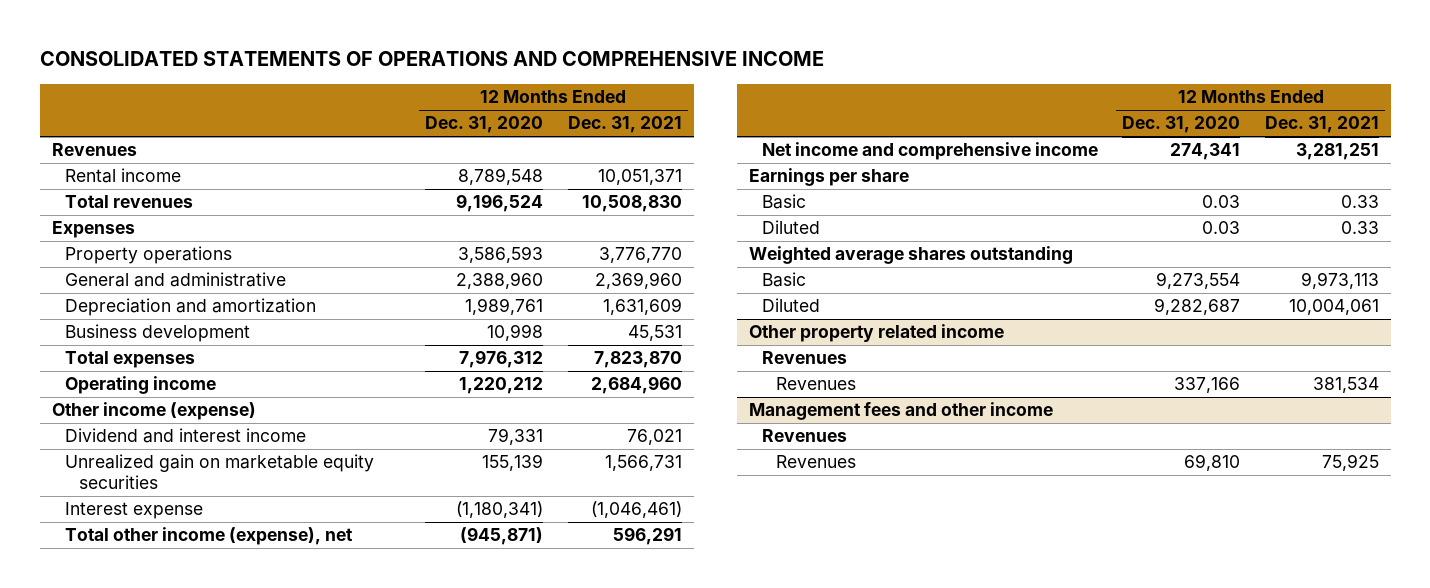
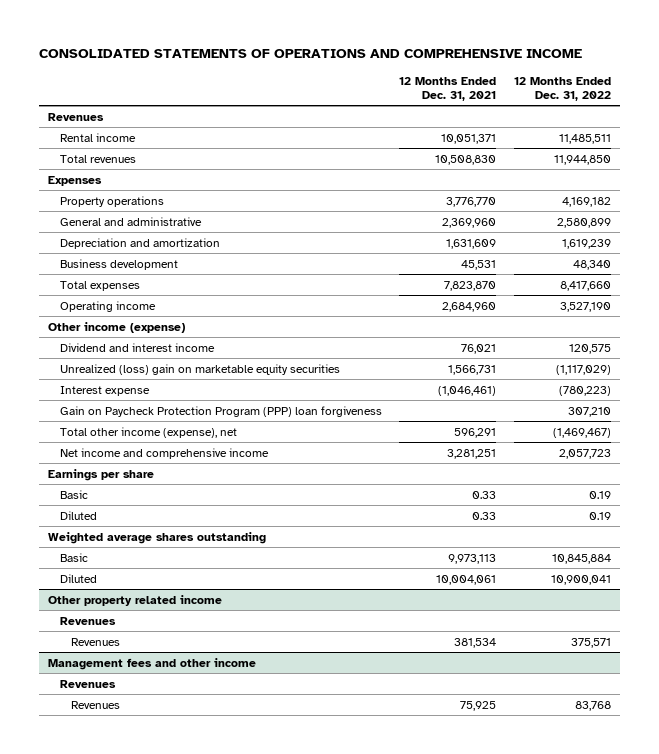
[425,116,544,134] Dec. 31, 2020 -> none
none -> [514,76,612,102] 12 Months Ended Dec. 31, 2022
[65,454,375,489] Unrealized gain on marketable equity securities -> [59,363,340,375] Unrealized (loss) gain on marketable equity securities
none -> [59,405,382,417] Gain on Paycheck Protection Program (PPP) loan forgiveness

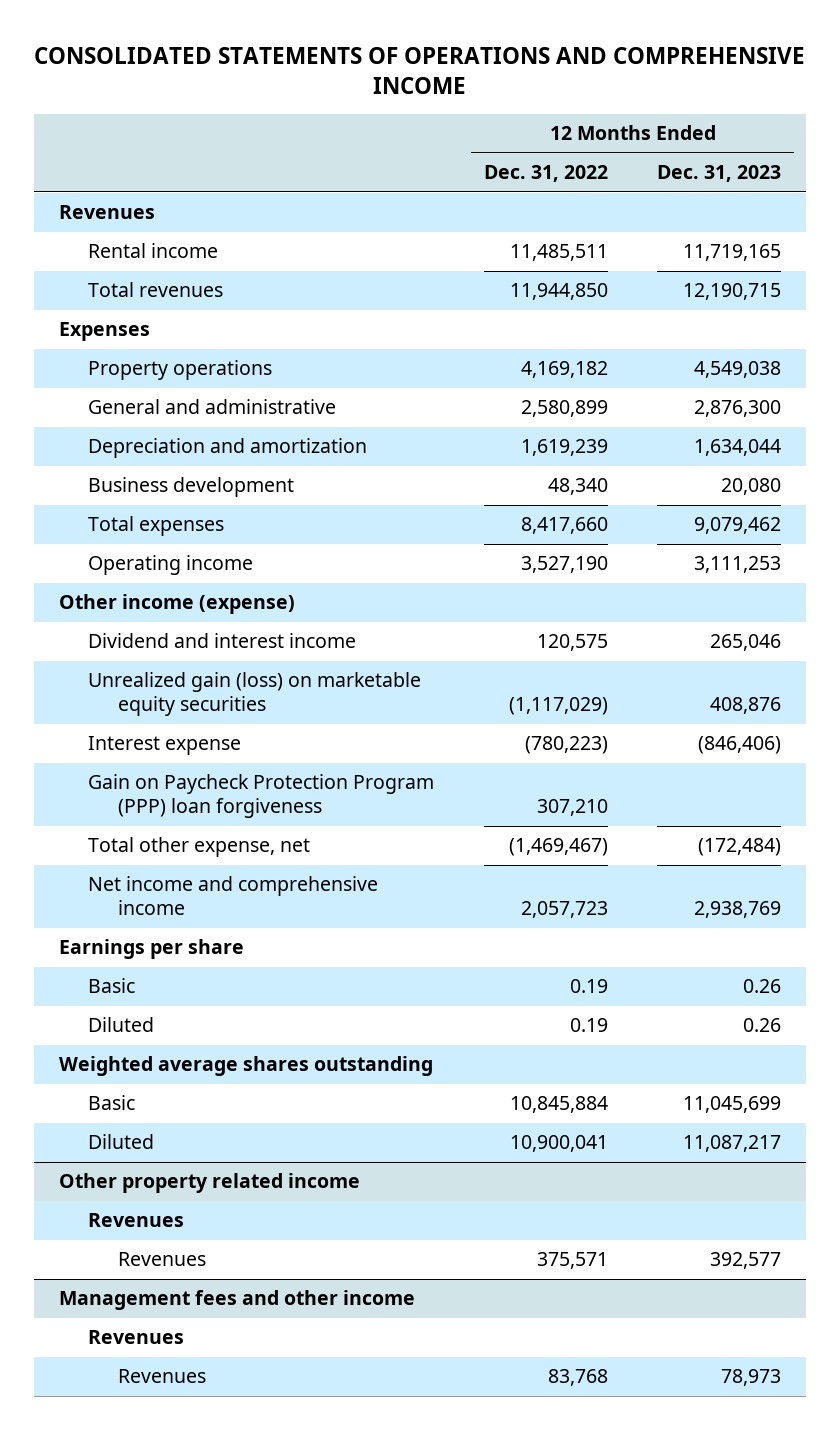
[399,76,497,102] 12 Months Ended Dec. 31, 2021 -> none
none -> [657,165,782,183] Dec. 31, 2023
[59,363,340,375] Unrealized (loss) gain on marketable equity securities -> [88,672,422,717] Unrealized gain (loss) on marketable equity securities
[59,426,237,438] Total other income (expense), net -> [88,837,311,858] Total other expense, net

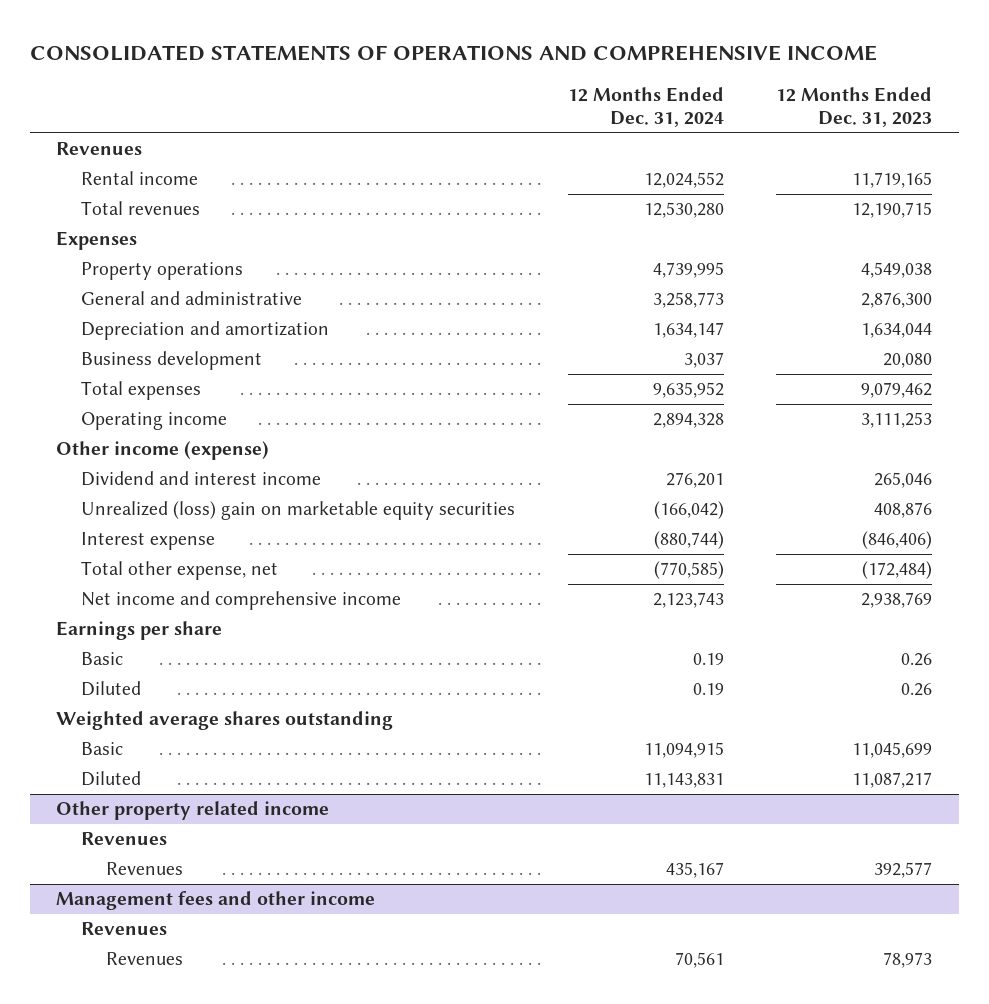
[483,165,608,183] Dec. 31, 2022 -> none
none -> [567,86,724,127] 12 Months Ended Dec. 31, 2024
[88,672,422,717] Unrealized gain (loss) on marketable equity securities -> [80,501,515,521] Unrealized (loss) gain on marketable equity securities
[88,774,435,819] Gain on Paycheck Protection Program (PPP) loan forgiveness -> none

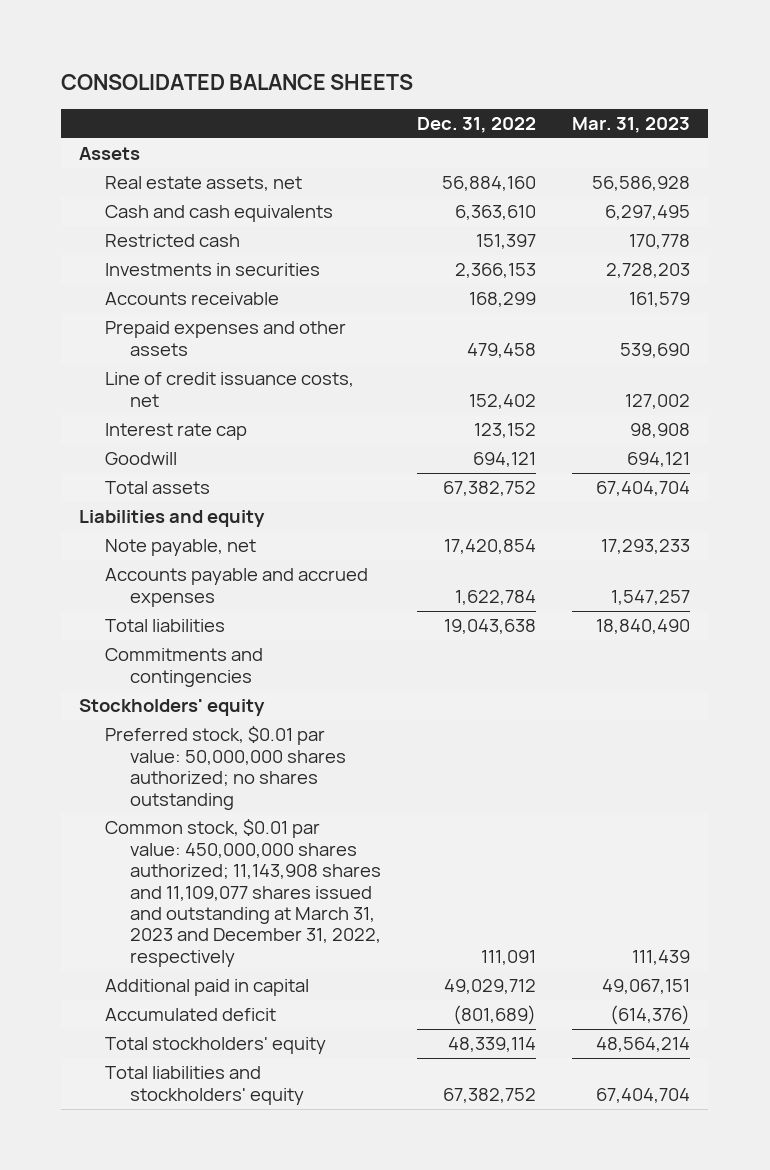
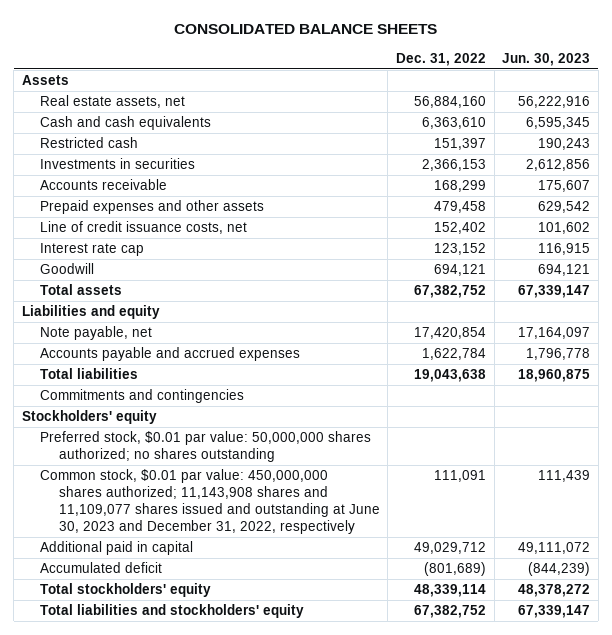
[572,117,691,134] Mar. 31, 2023 -> none
none -> [502,52,591,66] Jun. 30, 2023
[104,819,382,967] Common stock, $0.01 par value: 450,000,000 shares authorized; 11,143,908 shares and 11,109,077 shares issued and outstanding at March 31, 2023 and December 31, 2022, respectively -> [40,469,380,535] Common stock, $0.01 par value: 450,000,000 shares authorized; 11,143,908 shares and 11,109,077 shares issued and outstanding at June 30, 2023 and December 31, 2022, respectively

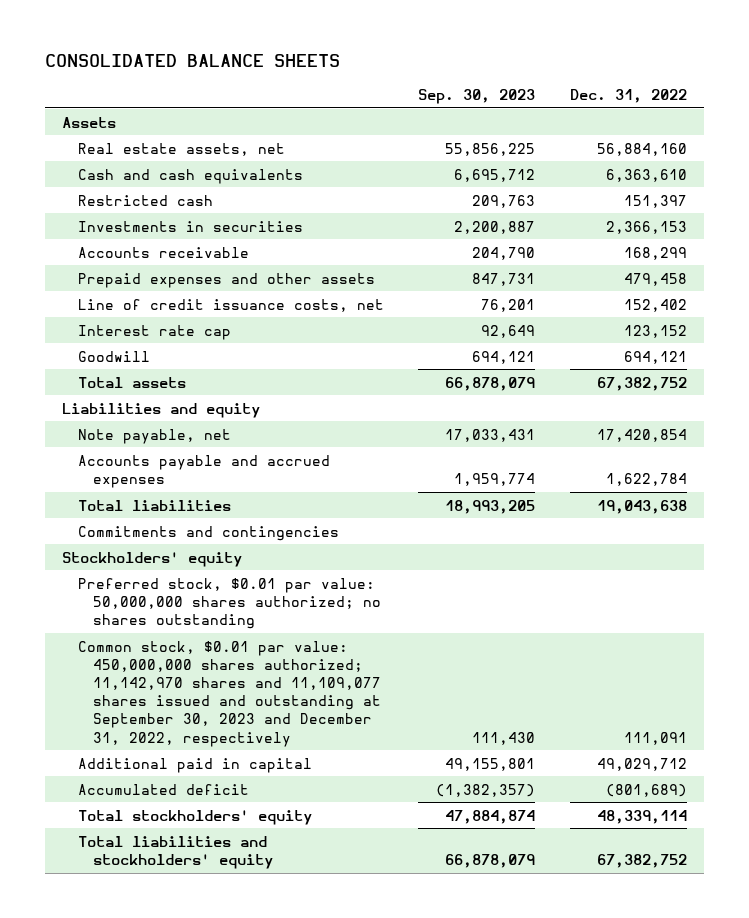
[502,52,591,66] Jun. 30, 2023 -> none
none -> [418,88,536,104] Sep. 30, 2023
[40,469,380,535] Common stock, $0.01 par value: 450,000,000 shares authorized; 11,143,908 shares and 11,109,077 shares issued and outstanding at June 30, 2023 and December 31, 2022, respectively -> [77,640,381,747] Common stock, $0.01 par value: 450,000,000 shares authorized; 11,142,970 shares and 11,109,077 shares issued and outstanding at September 30, 2023 and December 31, 2022, respectively

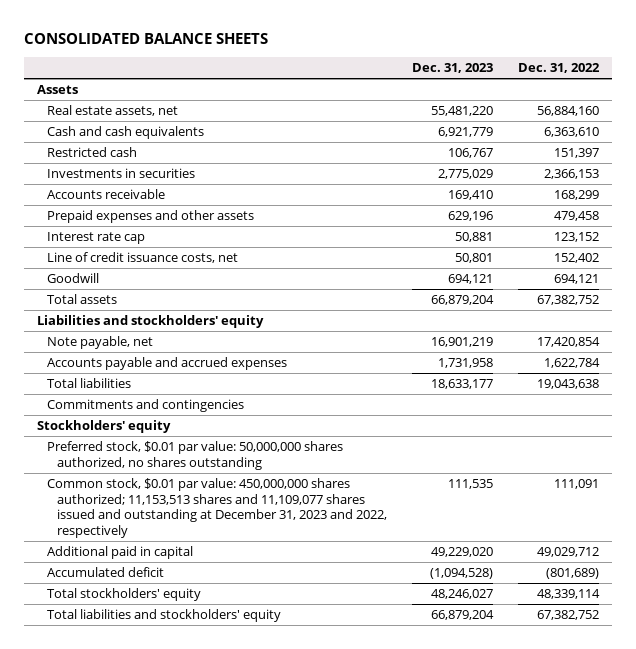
[418,88,536,104] Sep. 30, 2023 -> none
none -> [412,63,494,74] Dec. 31, 2023
[77,298,384,312] Line of credit issuance costs, net -> [46,252,238,264] Line of credit issuance costs, net
[62,402,261,418] Liabilities and equity -> [36,315,264,329] Liabilities and stockholders' equity
[77,577,381,629] Preferred stock, $0.01 par value: 50,000,000 shares authorized; no shares outstanding -> [46,441,343,470] Preferred stock, $0.01 par value: 50,000,000 shares authorized, no shares outstanding
[77,640,381,747] Common stock, $0.01 par value: 450,000,000 shares authorized; 11,142,970 shares and 11,109,077 shares issued and outstanding at September 30, 2023 and December 31, 2022, respectively -> [46,478,388,538] Common stock, $0.01 par value: 450,000,000 shares authorized; 11,153,513 shares and 11,109,077 shares issued and outstanding at December 31, 2023 and 2022, respectively

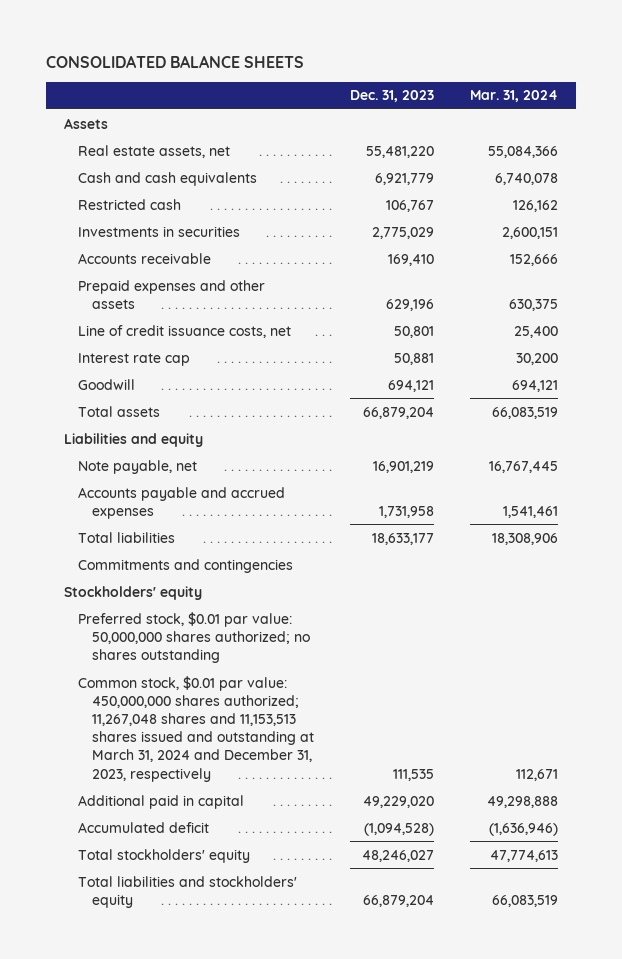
[518,63,601,74] Dec. 31, 2022 -> none
none -> [469,90,558,103] Mar. 31, 2024
[46,232,145,245] Interest rate cap -> [77,352,190,366] Interest rate cap
[36,315,264,329] Liabilities and stockholders' equity -> [63,432,203,447] Liabilities and equity
[46,441,343,470] Preferred stock, $0.01 par value: 50,000,000 shares authorized, no shares outstanding -> [77,611,310,664] Preferred stock, $0.01 par value: 50,000,000 shares authorized; no shares outstanding
[46,478,388,538] Common stock, $0.01 par value: 450,000,000 shares authorized; 11,153,513 shares and 11,109,077 shares issued and outstanding at December 31, 2023 and 2022, respectively -> [77,675,314,782] Common stock, $0.01 par value: 450,000,000 shares authorized; 11,267,048 shares and 11,153,513 shares issued and outstanding at March 31, 2024 and December 31, 2023, respectively

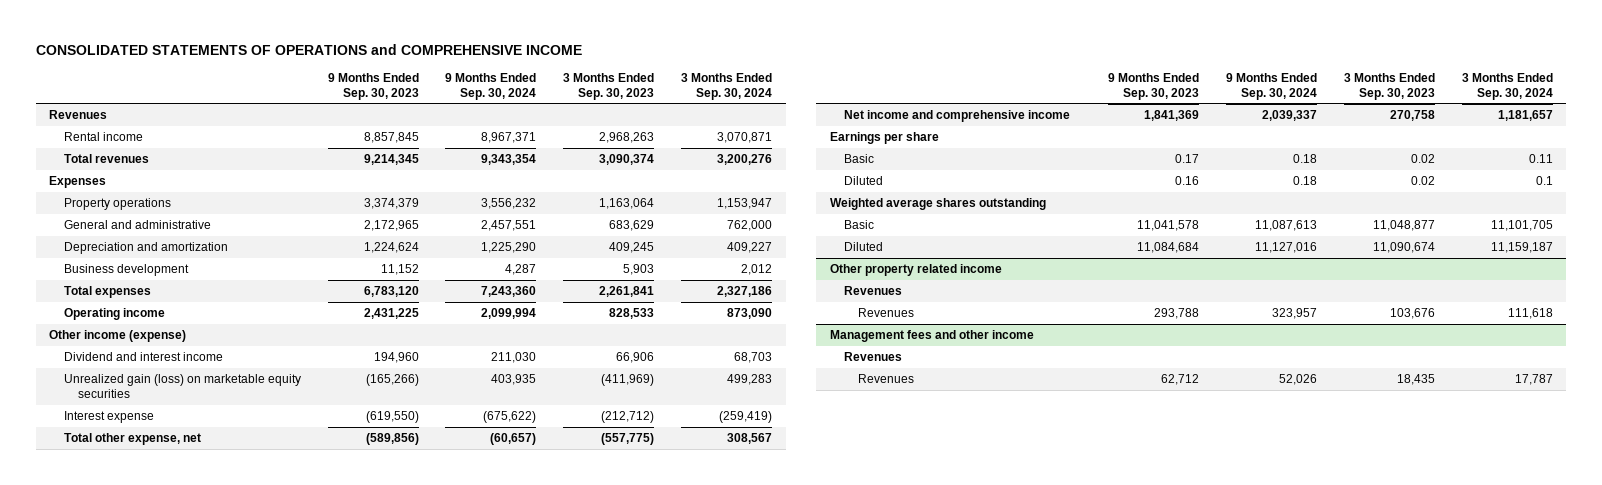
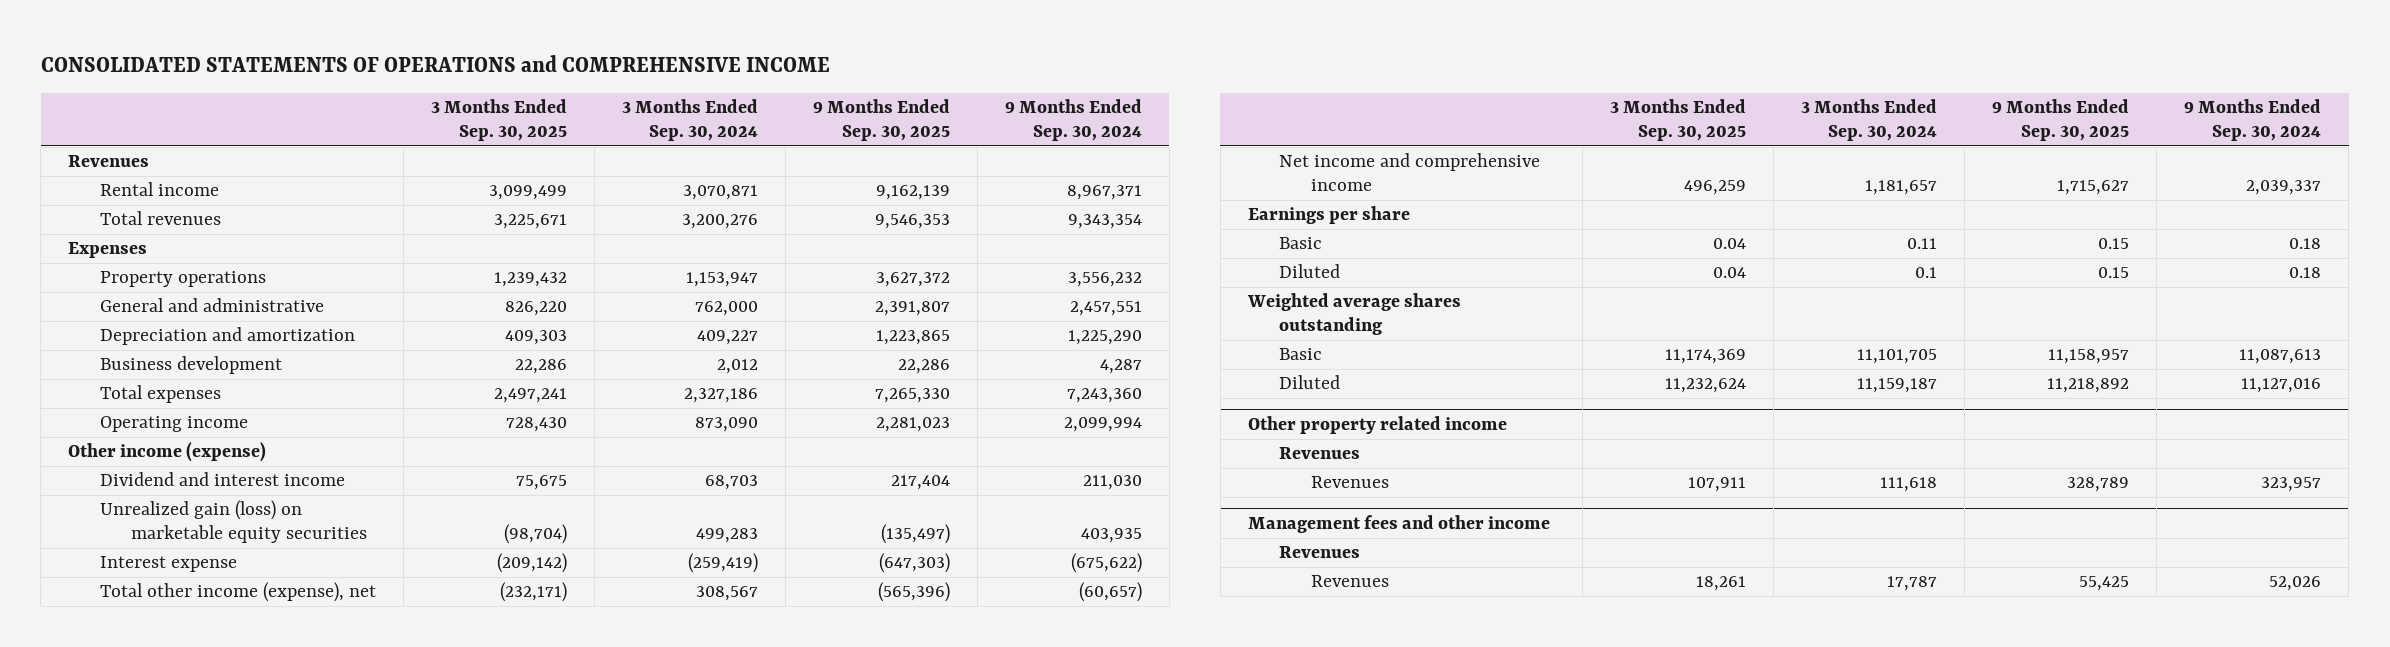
[327,72,419,100] 9 Months Ended Sep. 30, 2023 -> none
[563,72,655,100] 3 Months Ended Sep. 30, 2023 -> none
none -> [430,99,567,141] 3 Months Ended Sep. 30, 2025
none -> [812,99,950,141] 9 Months Ended Sep. 30, 2025
[63,432,201,445] Total other expense, net -> [99,582,376,603] Total other income (expense), net

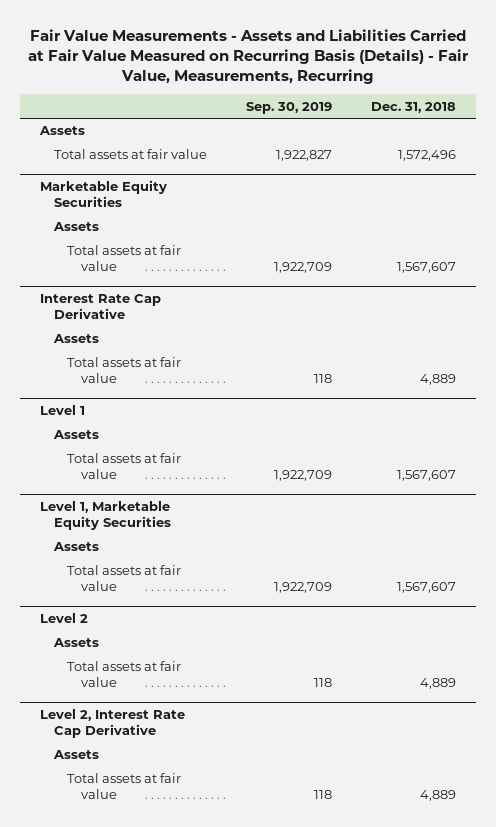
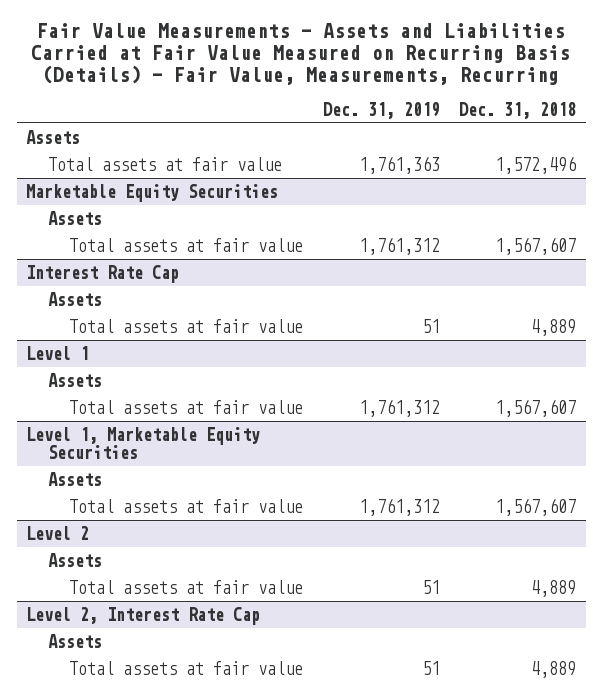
[245,101,332,114] Sep. 30, 2019 -> none
none -> [322,101,440,119] Dec. 31, 2019
[39,294,161,320] Interest Rate Cap Derivative -> [26,264,180,283] Interest Rate Cap
[39,709,185,739] Level 2, Interest Rate Cap Derivative -> [26,606,261,625] Level 2, Interest Rate Cap

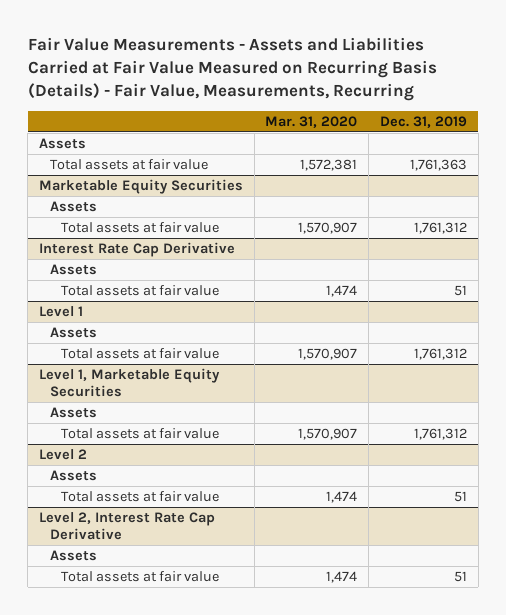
[458,101,576,119] Dec. 31, 2018 -> none
none -> [265,115,358,128] Mar. 31, 2020
[26,264,180,283] Interest Rate Cap -> [38,242,235,258] Interest Rate Cap Derivative
[26,606,261,625] Level 2, Interest Rate Cap -> [38,512,215,541] Level 2, Interest Rate Cap Derivative

